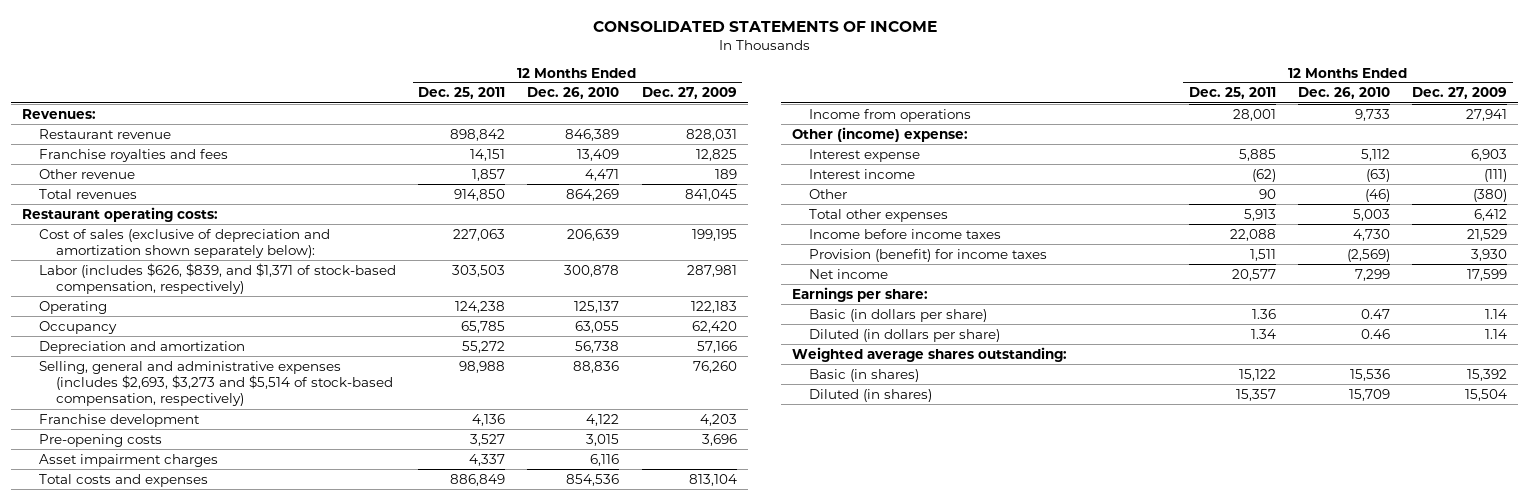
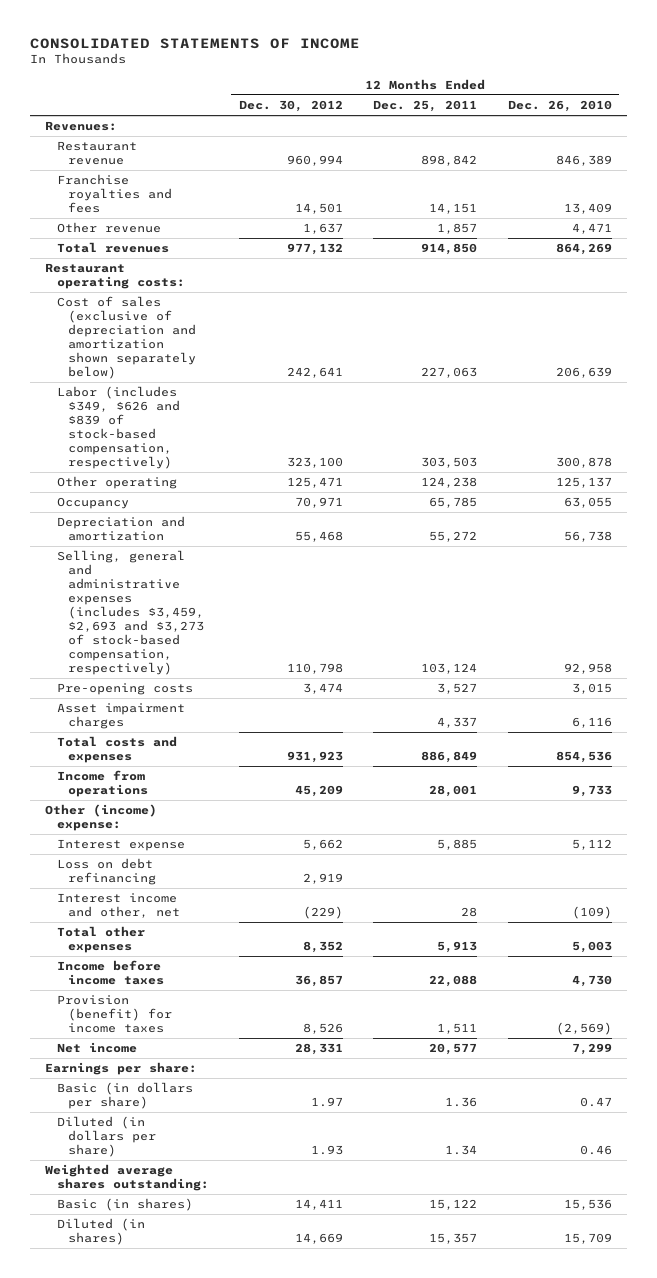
[641,87,737,100] Dec. 27, 2009 -> none
none -> [239,100,344,113] Dec. 30, 2012
[38,228,330,258] Cost of sales (exclusive of depreciation and amortization shown separately below): -> [56,296,197,379] Cost of sales (exclusive of depreciation and amortization shown separately below)
[38,262,396,294] Labor (includes $626, $839, and $1,371 of stock-based compensation, respectively) -> [56,386,181,469] Labor (includes $349, $626 and $839 of stock-based compensation, respectively)
[38,300,107,314] Operating -> [56,476,177,490] Other operating
[38,413,200,427] Franchise development -> none
[38,360,393,407] Selling, general and administrative expenses (includes $2,693, $3,273 and $5,514 of stock-based compensation, respectively) -> [56,550,205,675] Selling, general and administrative expenses (includes $3,459, $2,693 and $3,273 of stock-based compensation, respectively)
[459,360,506,373] 98,988 -> [421,662,478,674] 103,124
[573,360,620,373] 88,836 -> [563,662,612,674] 92,958
[809,168,916,179] Interest income -> none
[809,188,848,199] Other -> none
none -> [56,858,157,886] Loss on debt refinancing
none -> [56,893,181,919] Interest income and other, net

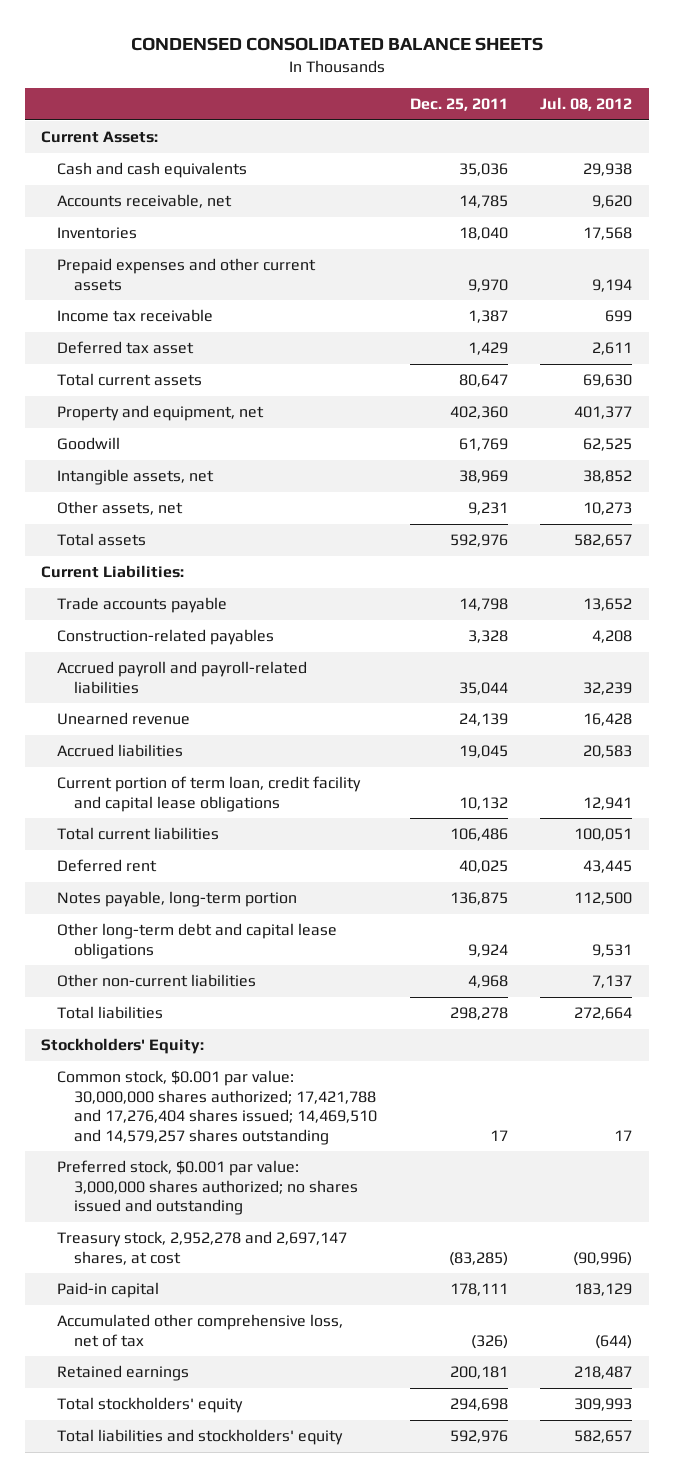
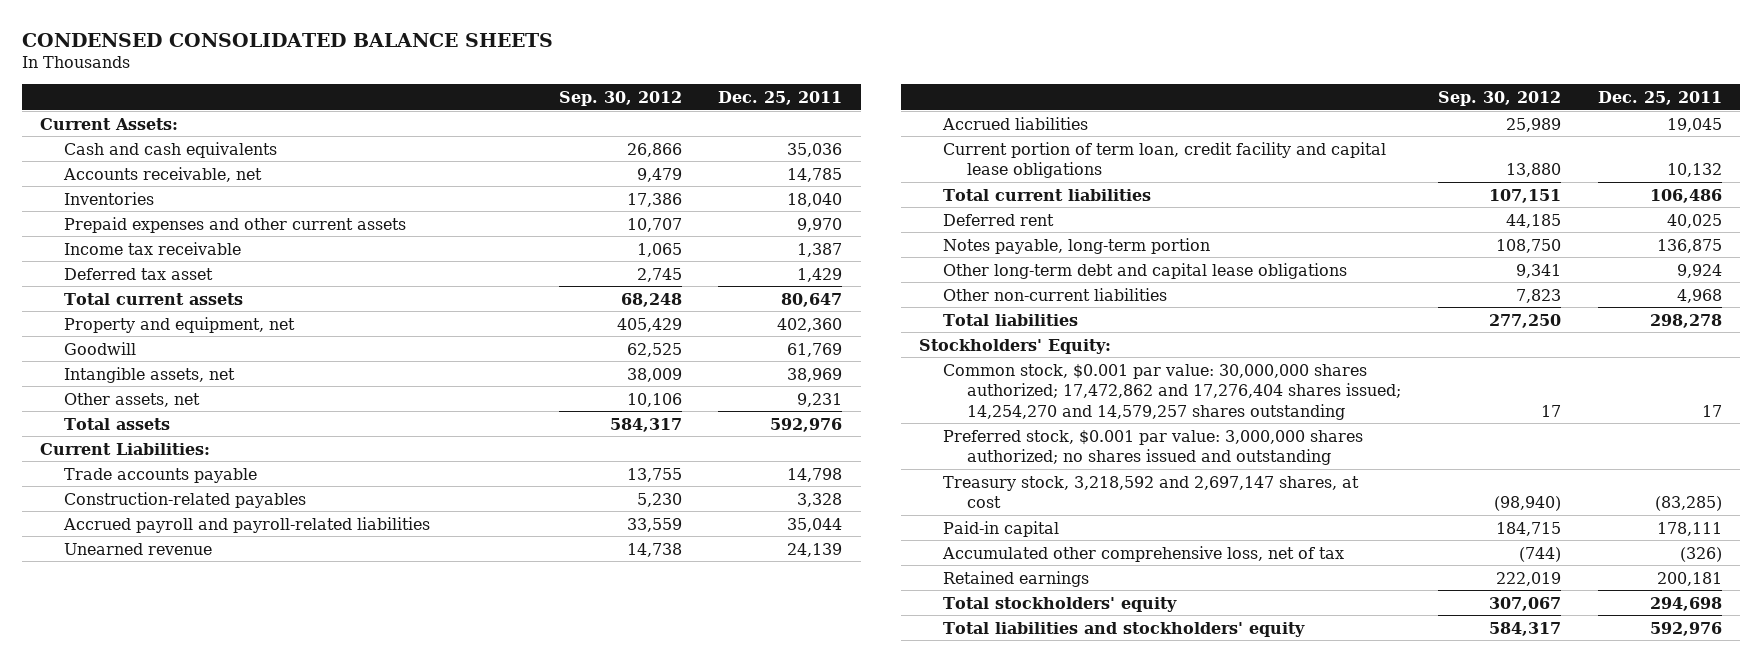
[540,97,633,112] Jul. 08, 2012 -> none
none -> [558,91,682,107] Sep. 30, 2012
[57,1070,377,1145] Common stock, $0.001 par value: 30,000,000 shares authorized; 17,421,788 and 17,276,404 shares issued; 14,469,510 and 14,579,257 shares outstanding -> [943,363,1402,420] Common stock, $0.001 par value: 30,000,000 shares authorized; 17,472,862 and 17,276,404 shares issued; 14,254,270 and 14,579,257 shares outstanding
[57,1231,348,1265] Treasury stock, 2,952,278 and 2,697,147 shares, at cost -> [943,475,1360,509] Treasury stock, 3,218,592 and 2,697,147 shares, at cost

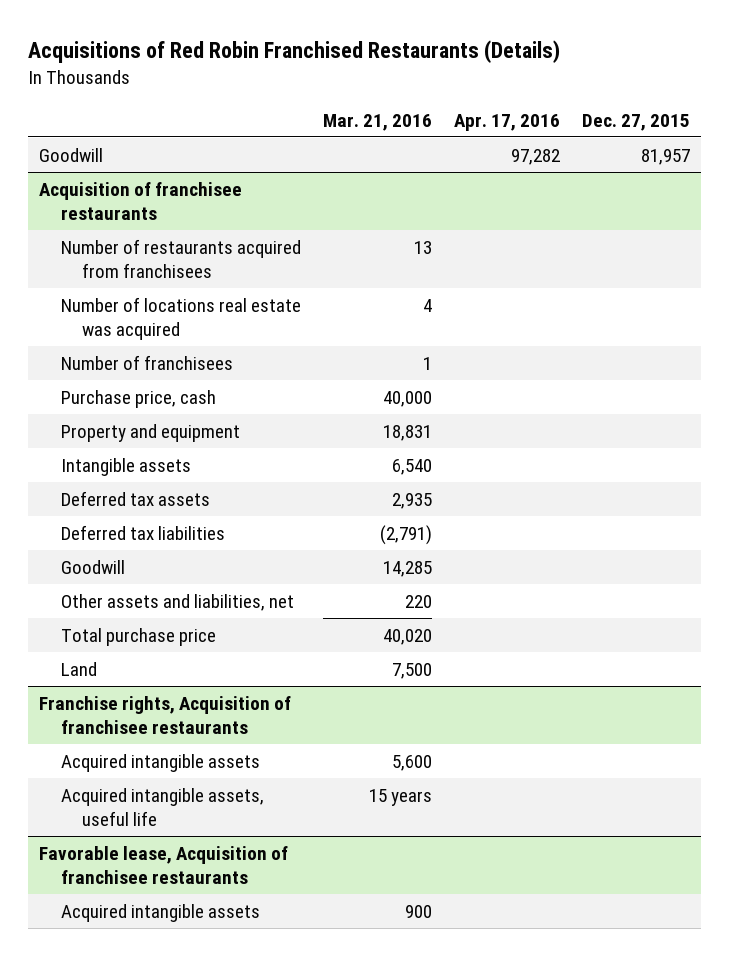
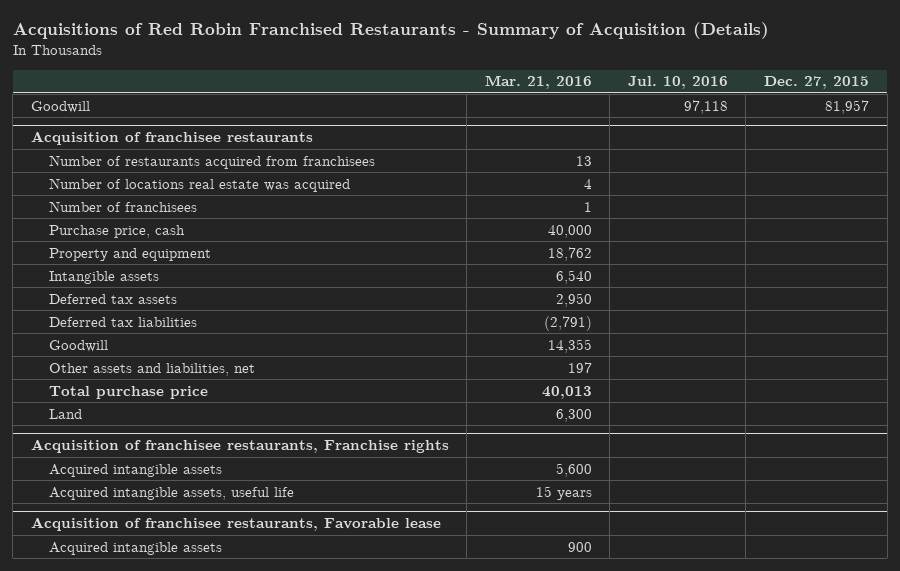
[28,39,561,63] Acquisitions of Red Robin Franchised Restaurants (Details) -> [12,22,769,40] Acquisitions of Red Robin Franchised Restaurants - Summary of Acquisition (Details)
[453,113,560,131] Apr. 17, 2016 -> none
none -> [627,76,728,90] Jul. 10, 2016
[382,424,432,441] 18,831 -> [547,246,592,261] 18,762
[391,492,432,509] 2,935 -> [555,292,592,307] 2,950
[382,560,432,577] 14,285 -> [547,338,592,353] 14,355
[404,594,432,608] 220 -> [567,361,592,373] 197
[382,628,432,645] 40,020 -> [541,385,592,399] 40,013
[391,662,432,679] 7,500 -> [555,408,592,422] 6,300
[39,695,292,735] Franchise rights, Acquisition of franchisee restaurants -> [30,439,449,454] Acquisition of franchisee restaurants, Franchise rights
[39,845,289,885] Favorable lease, Acquisition of franchisee restaurants -> [30,517,441,532] Acquisition of franchisee restaurants, Favorable lease

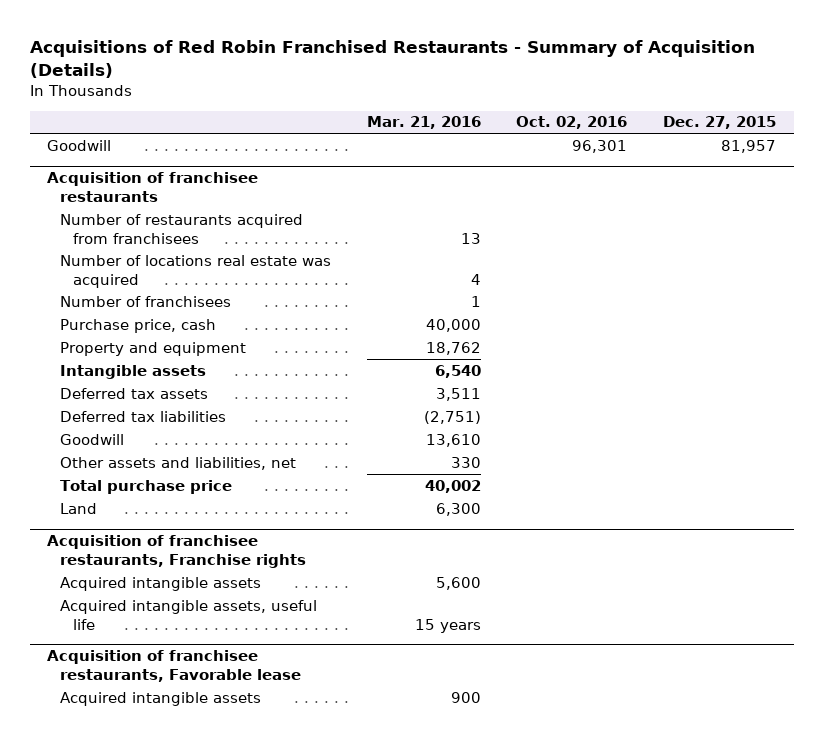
[627,76,728,90] Jul. 10, 2016 -> none
none -> [516,116,628,130] Oct. 02, 2016
[555,292,592,307] 2,950 -> [435,387,481,401] 3,511
[543,315,592,331] (2,791) -> [423,410,481,424] (2,751)
[547,338,592,353] 14,355 -> [425,433,481,447] 13,610
[567,361,592,373] 197 -> [450,456,481,468] 330
[541,385,592,399] 40,013 -> [424,479,481,493] 40,002

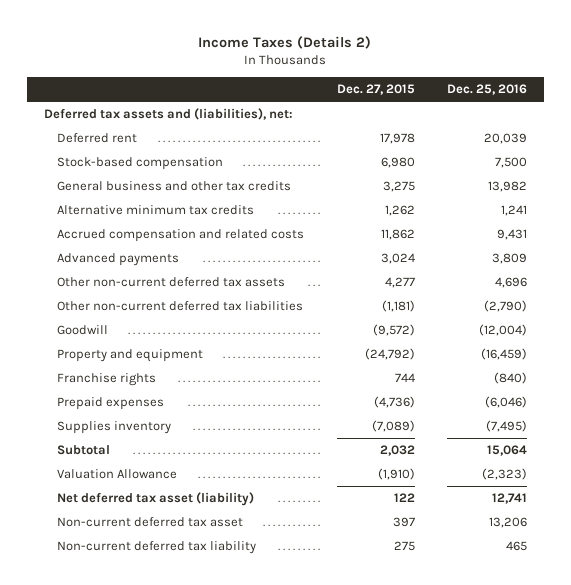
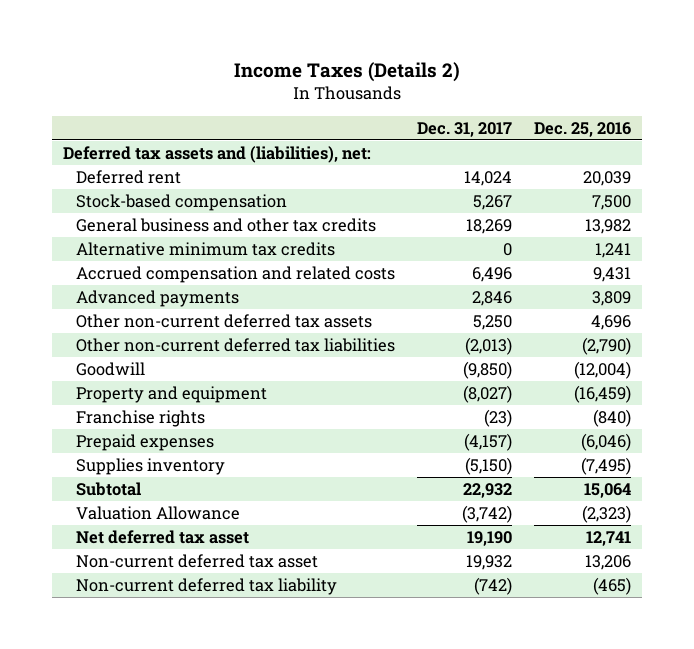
[336,84,415,96] Dec. 27, 2015 -> none
none -> [417,121,513,137] Dec. 31, 2017
[56,492,254,507] Net deferred tax asset (liability) -> [76,529,250,544] Net deferred tax asset
[506,541,528,552] 465 -> [593,576,632,595] (465)

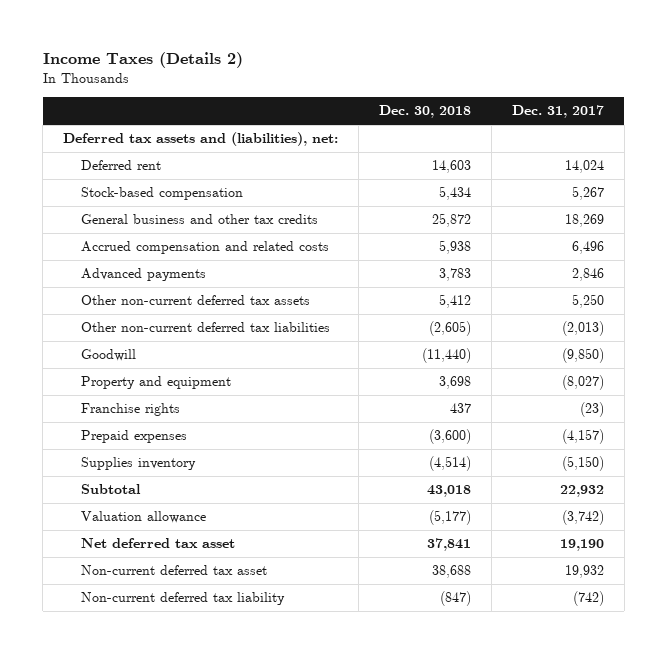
[534,121,632,137] Dec. 25, 2016 -> none
none -> [379,105,472,119] Dec. 30, 2018
[76,241,336,256] Alternative minimum tax credits -> none
[76,505,241,520] Valuation Allowance -> [81,511,207,524] Valuation allowance

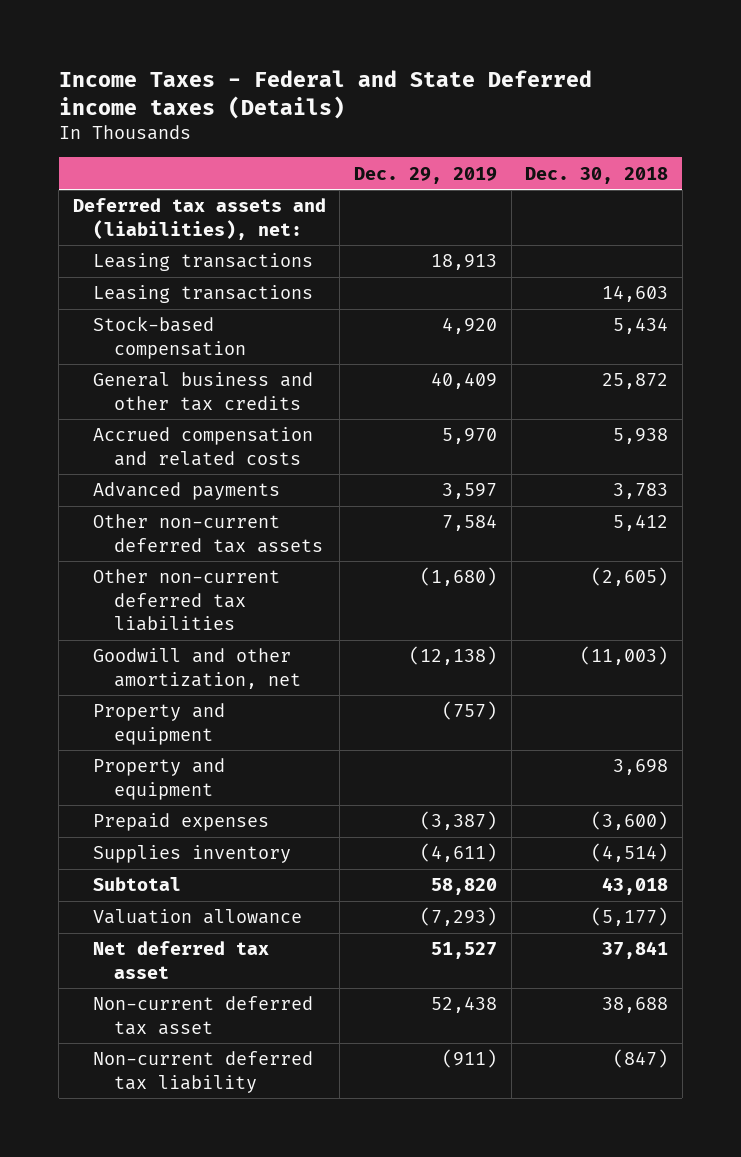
[42,52,243,69] Income Taxes (Details 2) -> [58,69,592,119] Income Taxes - Federal and State Deferred income taxes (Details)
[511,105,604,119] Dec. 31, 2017 -> none
none -> [353,166,497,184] Dec. 29, 2019
none -> [93,253,314,272] Leasing transactions
[81,160,162,171] Deferred rent -> [93,285,314,304] Leasing transactions
[81,349,137,362] Goodwill -> [93,648,301,689] Goodwill and other amortization, net
[422,348,472,364] (11,440) -> [580,646,669,666] (11,003)
none -> [93,703,226,745] Property and equipment
[81,403,181,417] Franchise rights -> none

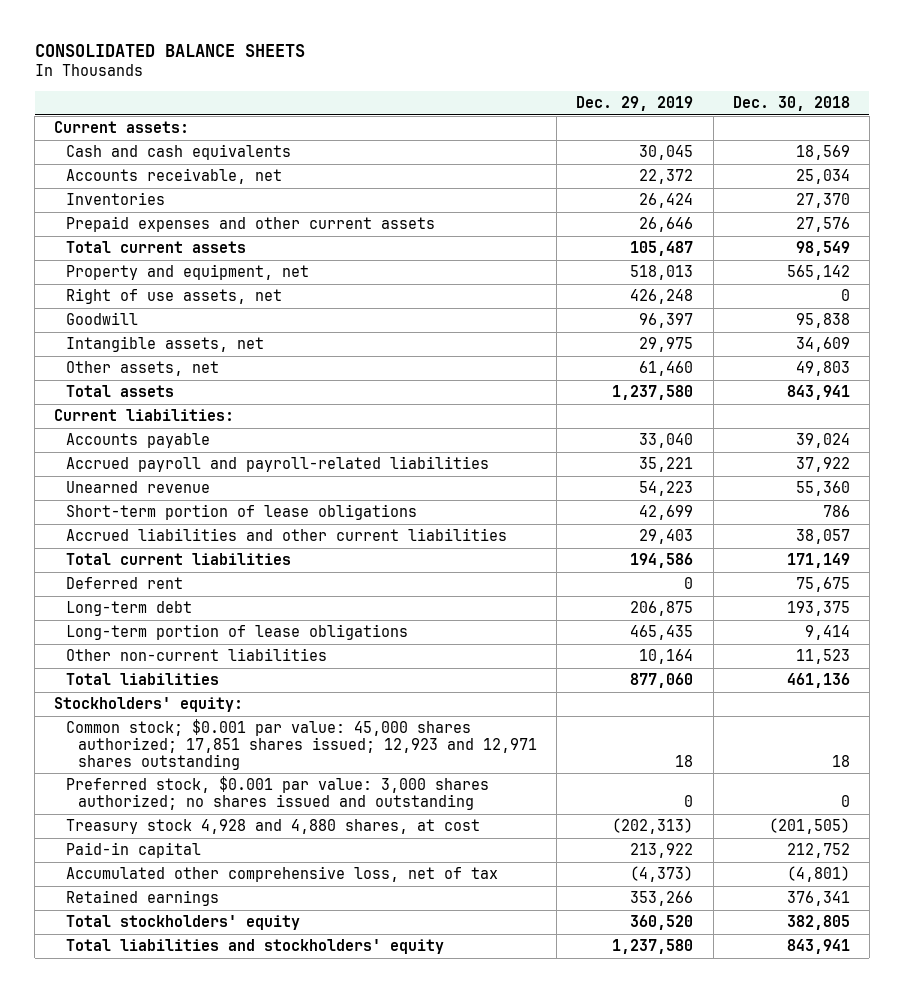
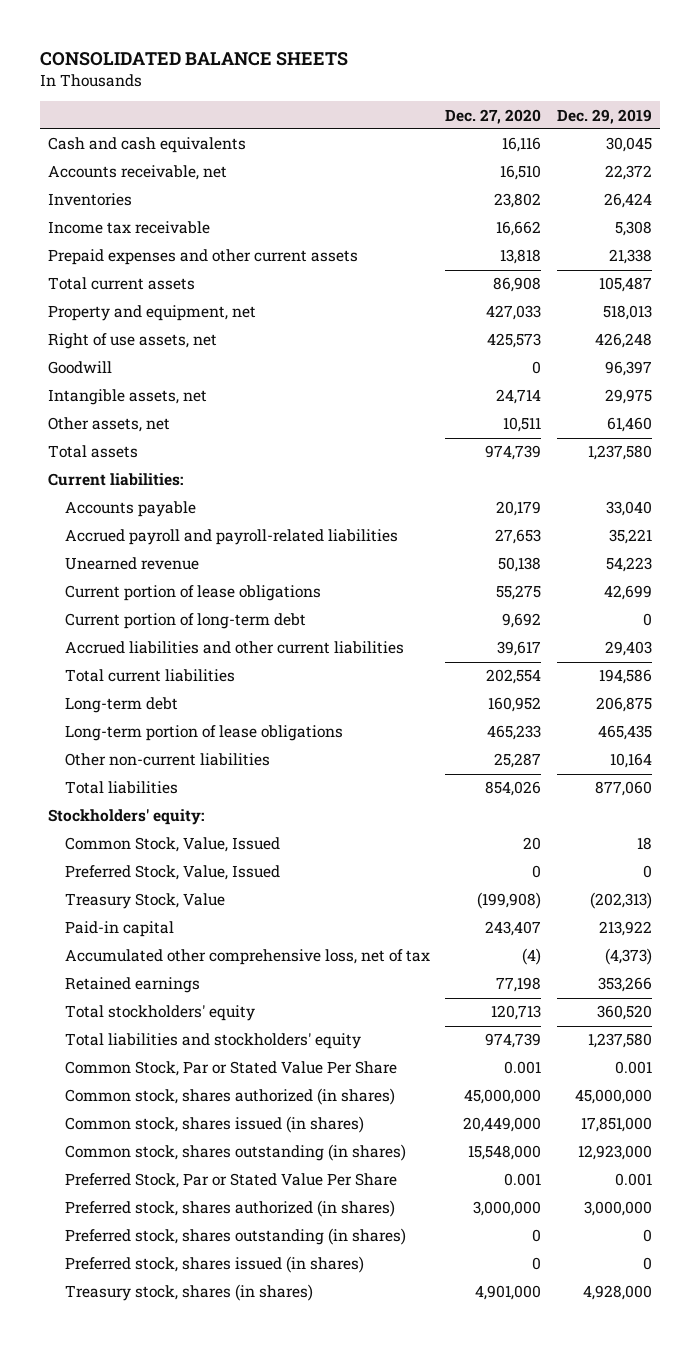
[732,96,850,112] Dec. 30, 2018 -> none
none -> [445,108,542,124] Dec. 27, 2020
[54,121,190,134] Current assets: -> none
none -> [48,221,211,235] Income tax receivable
[639,217,694,233] 26,646 -> [609,249,653,265] 21,338
[66,504,418,521] Short-term portion of lease obligations -> [64,585,321,602] Current portion of lease obligations
none -> [64,613,306,630] Current portion of long-term debt
[66,577,184,590] Deferred rent -> none
[66,719,538,770] Common stock; $0.001 par value: 45,000 shares authorized; 17,851 shares issued; 12,923 and 12,971 shares outstanding -> [64,837,280,853] Common Stock, Value, Issued
[66,776,490,810] Preferred stock, $0.001 par value: 3,000 shares authorized; no shares issued and outstanding -> [64,865,280,881] Preferred Stock, Value, Issued
[66,819,481,835] Treasury stock 4,928 and 4,880 shares, at cost -> [64,893,225,910] Treasury Stock, Value
none -> [64,1061,397,1077] Common Stock, Par or Stated Value Per Share
none -> [64,1088,395,1106] Common stock, shares authorized (in shares)
none -> [64,1116,364,1134] Common stock, shares issued (in shares)
none -> [64,1144,406,1162] Common stock, shares outstanding (in shares)
none -> [64,1173,397,1189] Preferred Stock, Par or Stated Value Per Share
none -> [64,1200,395,1218] Preferred stock, shares authorized (in shares)
none -> [64,1228,406,1246] Preferred stock, shares outstanding (in shares)
none -> [64,1256,364,1274] Preferred stock, shares issued (in shares)
none -> [64,1284,313,1302] Treasury stock, shares (in shares)

